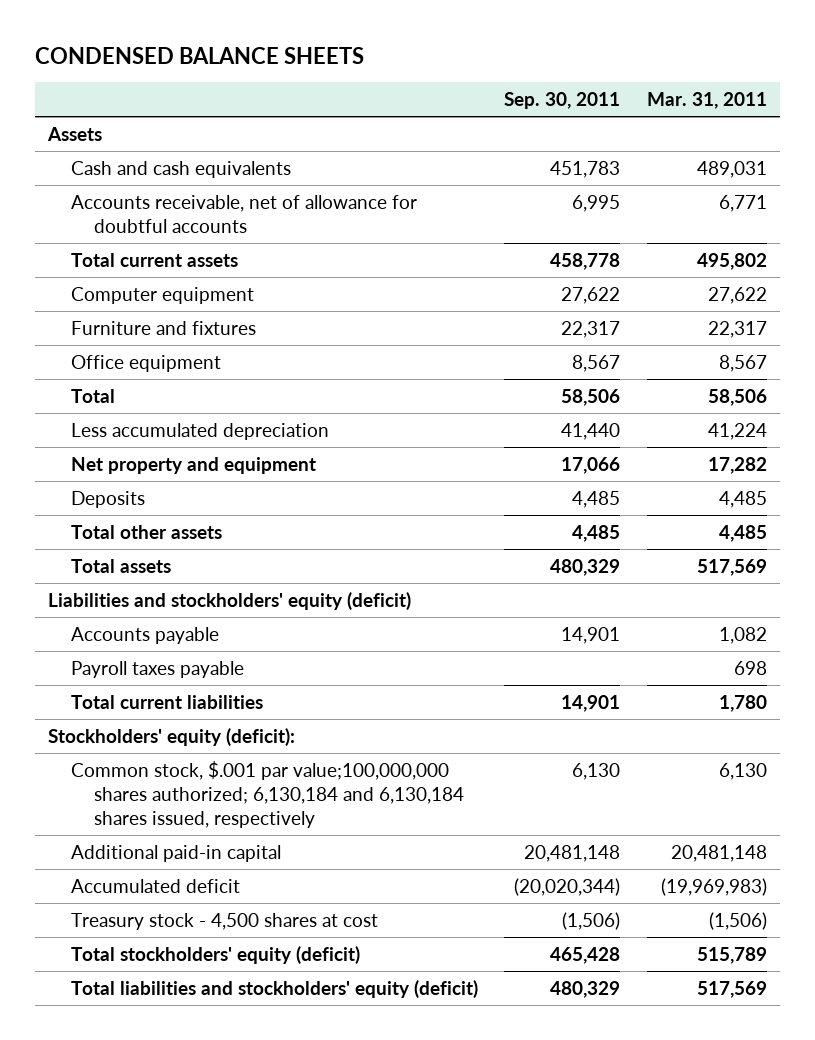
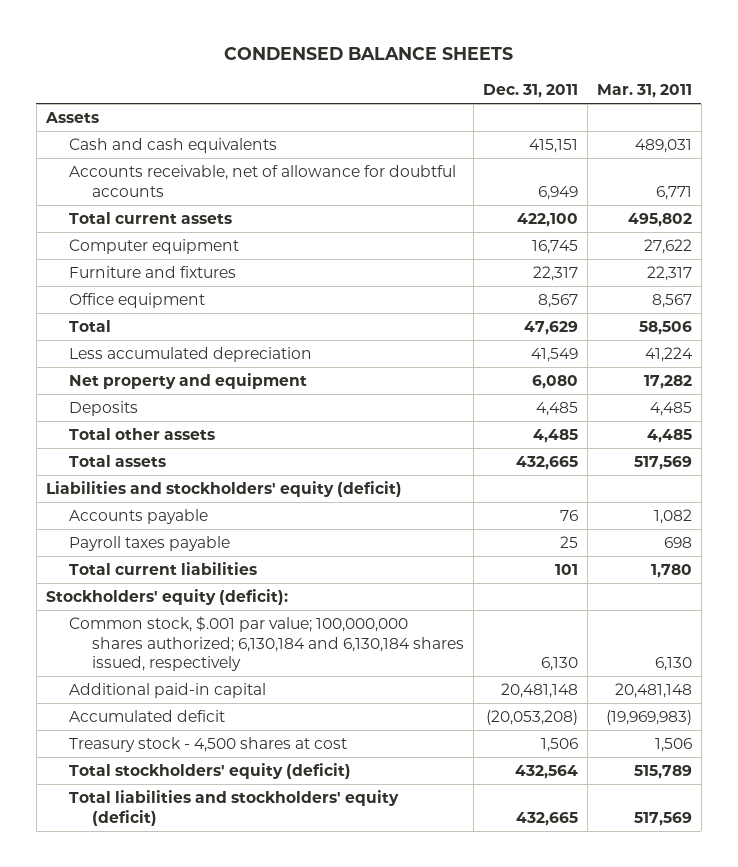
[504,92,621,110] Sep. 30, 2011 -> none
none -> [483,83,579,98] Dec. 31, 2011
[70,760,464,828] Common stock, $.001 par value;100,000,000 shares authorized; 6,130,184 and 6,130,184 shares issued, respectively -> [69,616,465,672] Common stock, $.001 par value; 100,000,000 shares authorized; 6,130,184 and 6,130,184 shares issued, respectively
[708,911,767,930] (1,506) -> [654,738,692,753] 1,506

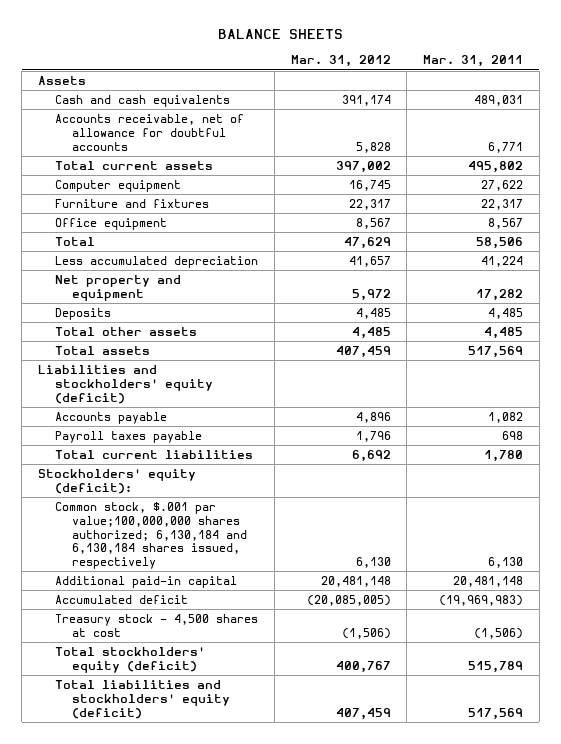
[223,47,513,61] CONDENSED BALANCE SHEETS -> [217,29,343,40] BALANCE SHEETS
[483,83,579,98] Dec. 31, 2011 -> none
none -> [290,55,391,68] Mar. 31, 2012
[69,616,465,672] Common stock, $.001 par value; 100,000,000 shares authorized; 6,130,184 and 6,130,184 shares issued, respectively -> [55,501,248,570] Common stock, $.001 par value;100,000,000 shares authorized; 6,130,184 and 6,130,184 shares issued, respectively
[654,738,692,753] 1,506 -> [474,627,524,639] (1,506)

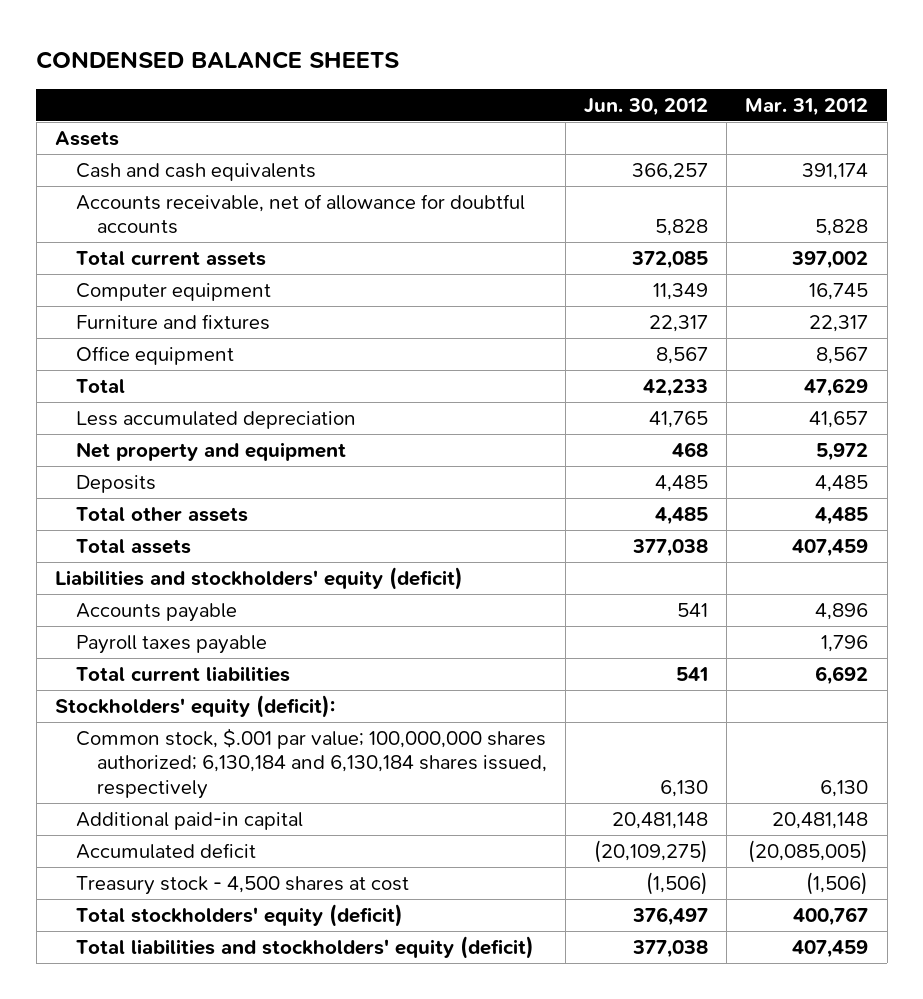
[217,29,343,40] BALANCE SHEETS -> [36,51,400,70] CONDENSED BALANCE SHEETS
[423,55,524,68] Mar. 31, 2011 -> none
none -> [584,98,709,117] Jun. 30, 2012
[55,501,248,570] Common stock, $.001 par value;100,000,000 shares authorized; 6,130,184 and 6,130,184 shares issued, respectively -> [76,727,548,799] Common stock, $.001 par value; 100,000,000 shares authorized; 6,130,184 and 6,130,184 shares issued, respectively

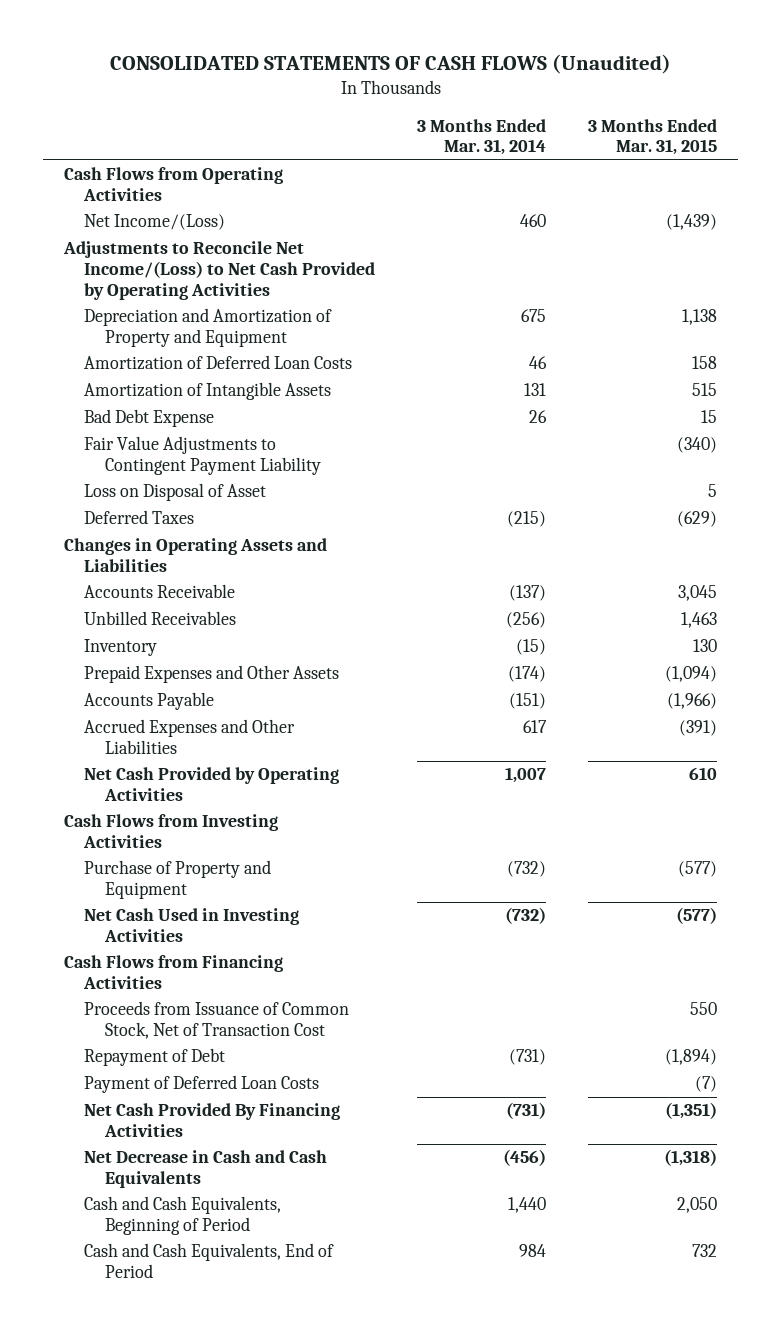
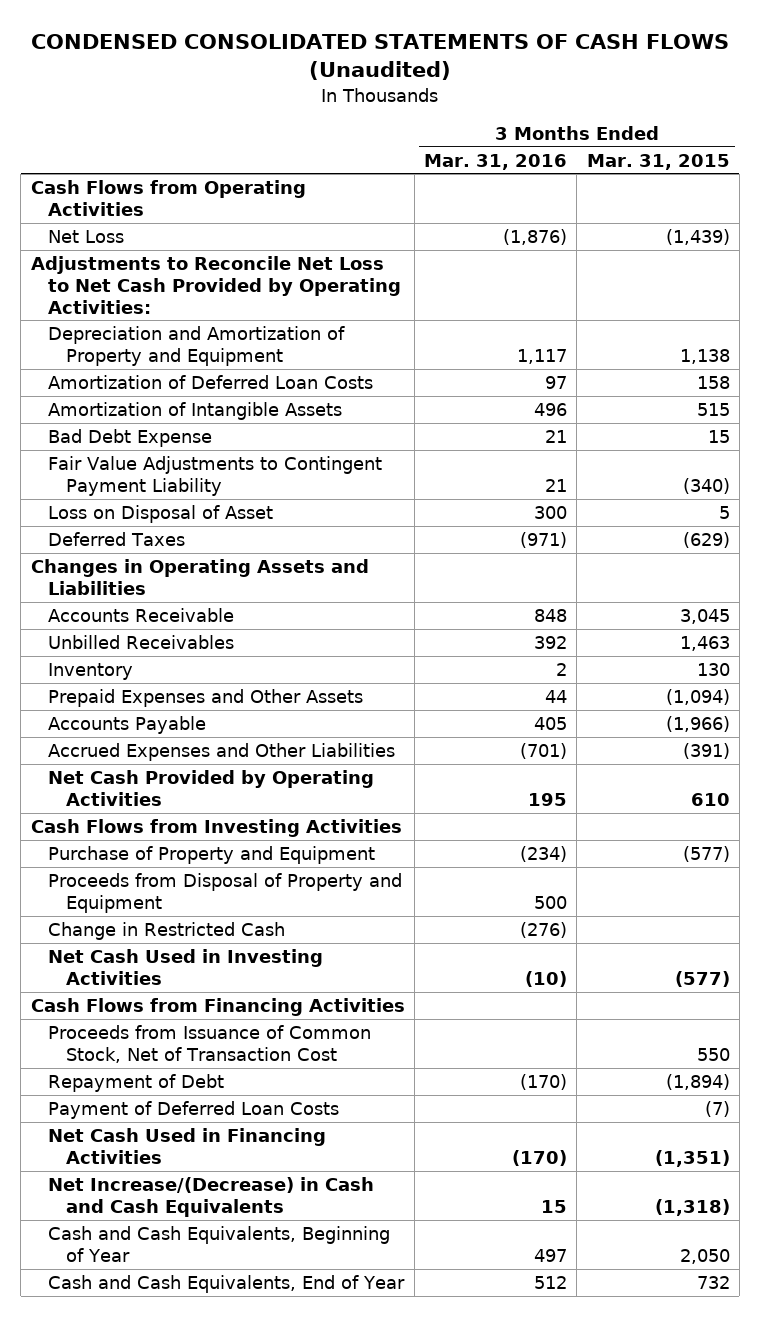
[109,54,671,75] CONSOLIDATED STATEMENTS OF CASH FLOWS (Unaudited) -> [31,33,730,81] CONDENSED CONSOLIDATED STATEMENTS OF CASH FLOWS (Unaudited)
[417,118,547,156] 3 Months Ended Mar. 31, 2014 -> none
none -> [424,153,568,170] Mar. 31, 2016
[84,214,226,231] Net Income/(Loss) -> [48,230,125,244] Net Loss
[62,241,376,300] Adjustments to Reconcile Net Income/(Loss) to Net Cash Provided by Operating Activities -> [30,256,402,314] Adjustments to Reconcile Net Loss to Net Cash Provided by Operating Activities:
none -> [48,873,403,913] Proceeds from Disposal of Property and Equipment
none -> [48,922,286,941] Change in Restricted Cash
[84,1103,341,1138] Net Cash Provided By Financing Activities -> [48,1128,327,1164] Net Cash Used in Financing Activities
[84,1150,328,1189] Net Decrease in Cash and Cash Equivalents -> [48,1177,375,1217] Net Increase/(Decrease) in Cash and Cash Equivalents
[84,1196,282,1236] Cash and Cash Equivalents, Beginning of Period -> [48,1226,391,1262] Cash and Cash Equivalents, Beginning of Year
[84,1243,335,1279] Cash and Cash Equivalents, End of Period -> [48,1275,406,1294] Cash and Cash Equivalents, End of Year

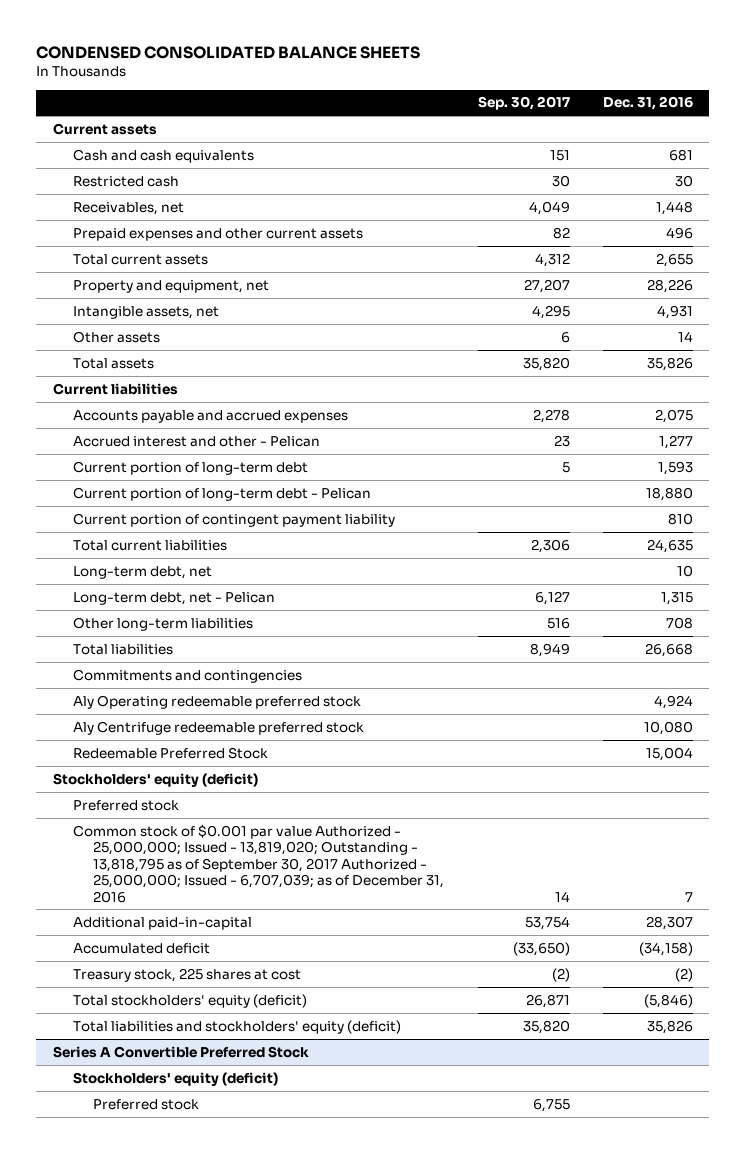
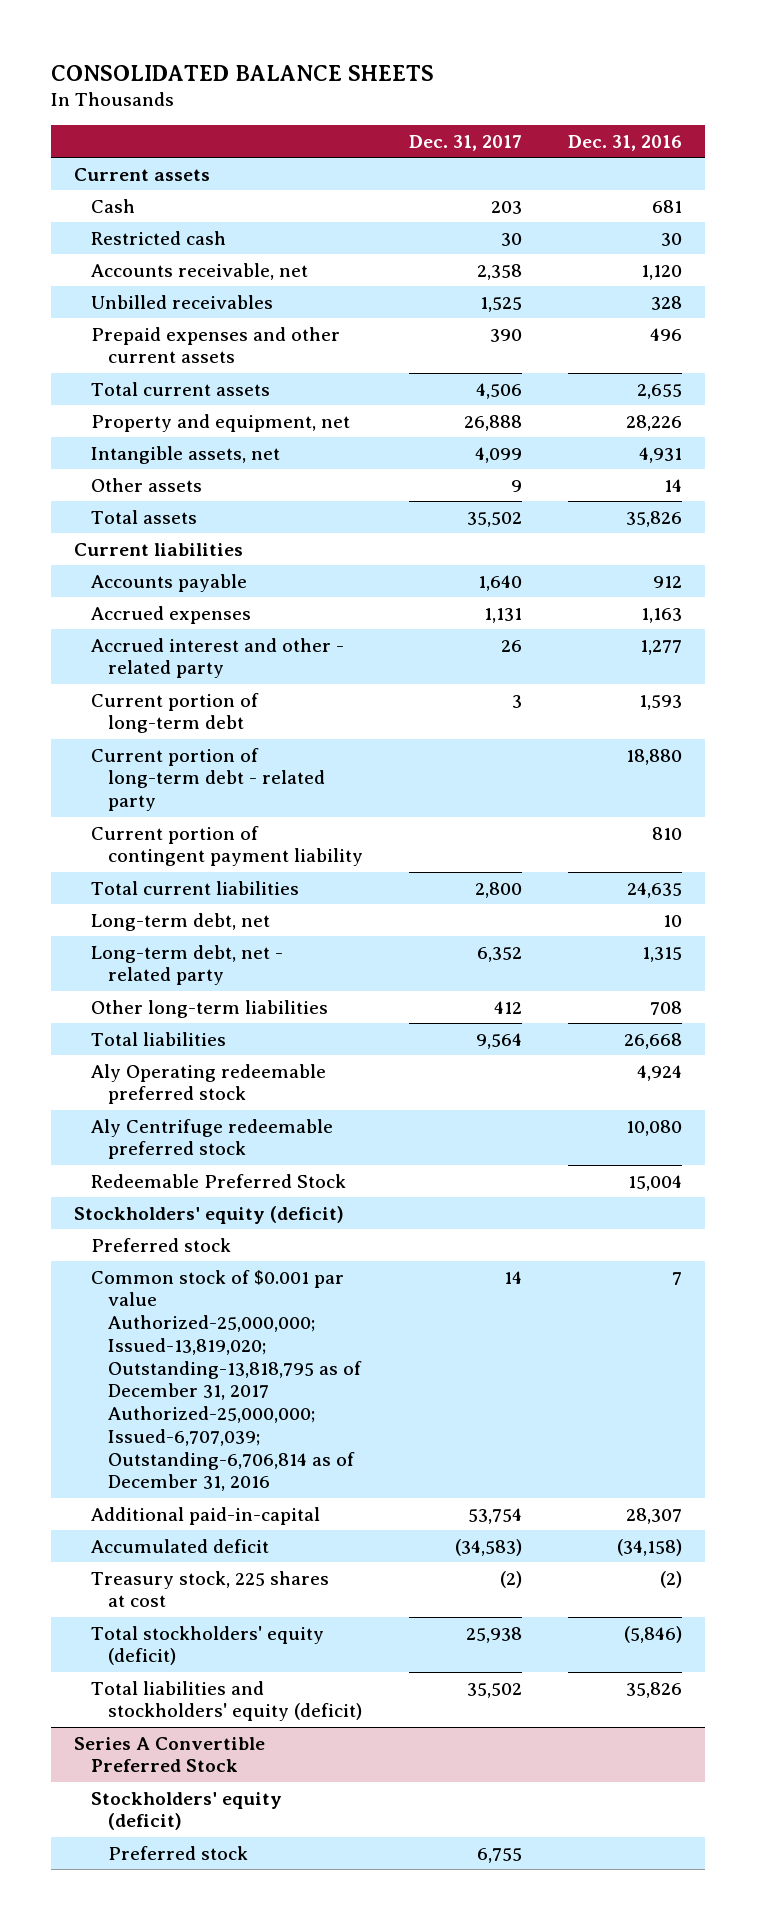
[36,45,421,59] CONDENSED CONSOLIDATED BALANCE SHEETS -> [51,64,435,81] CONSOLIDATED BALANCE SHEETS
[477,96,570,111] Sep. 30, 2017 -> none
none -> [409,134,523,151] Dec. 31, 2017
[73,148,255,163] Cash and cash equivalents -> [91,198,136,213] Cash
[73,201,185,215] Receivables, net -> [91,262,309,280] Accounts receivable, net
[655,200,693,215] 1,448 -> [641,264,683,280] 1,120
none -> [91,294,274,309] Unbilled receivables
[73,409,349,423] Accounts payable and accrued expenses -> none
none -> [91,573,248,592] Accounts payable
none -> [91,605,252,624] Accrued expenses
[73,435,321,447] Accrued interest and other - Pelican -> [91,637,345,679] Accrued interest and other - related party
[73,486,372,501] Current portion of long-term debt - Pelican -> [91,747,326,812] Current portion of long-term debt - related party
[73,591,276,605] Long-term debt, net - Pelican -> [91,944,284,986] Long-term debt, net - related party
[73,668,303,683] Commitments and contingencies -> none
[73,823,445,903] Common stock of $0.001 par value Authorized - 25,000,000; Issued - 13,819,020; Outstanding - 13,818,795 as of September 30, 2017 Authorized - 25,000,000; Issued - 6,707,039; as of December 31, 2016 -> [91,1269,363,1492] Common stock of $0.001 par value Authorized-25,000,000; Issued-13,819,020; Outstanding-13,818,795 as of December 31, 2017 Authorized-25,000,000; Issued-6,707,039; Outstanding-6,706,814 as of December 31, 2016

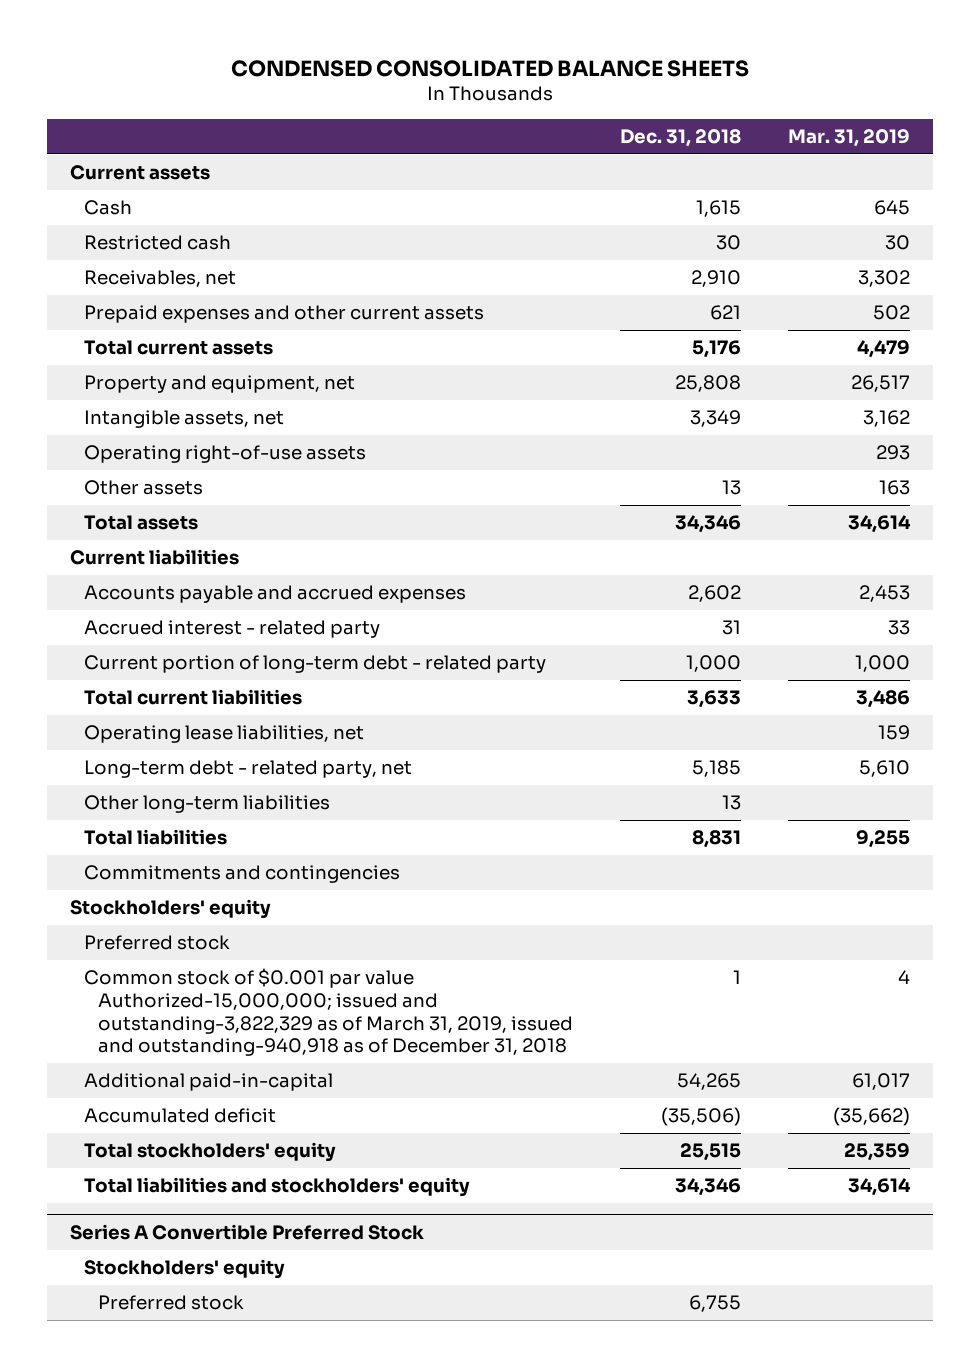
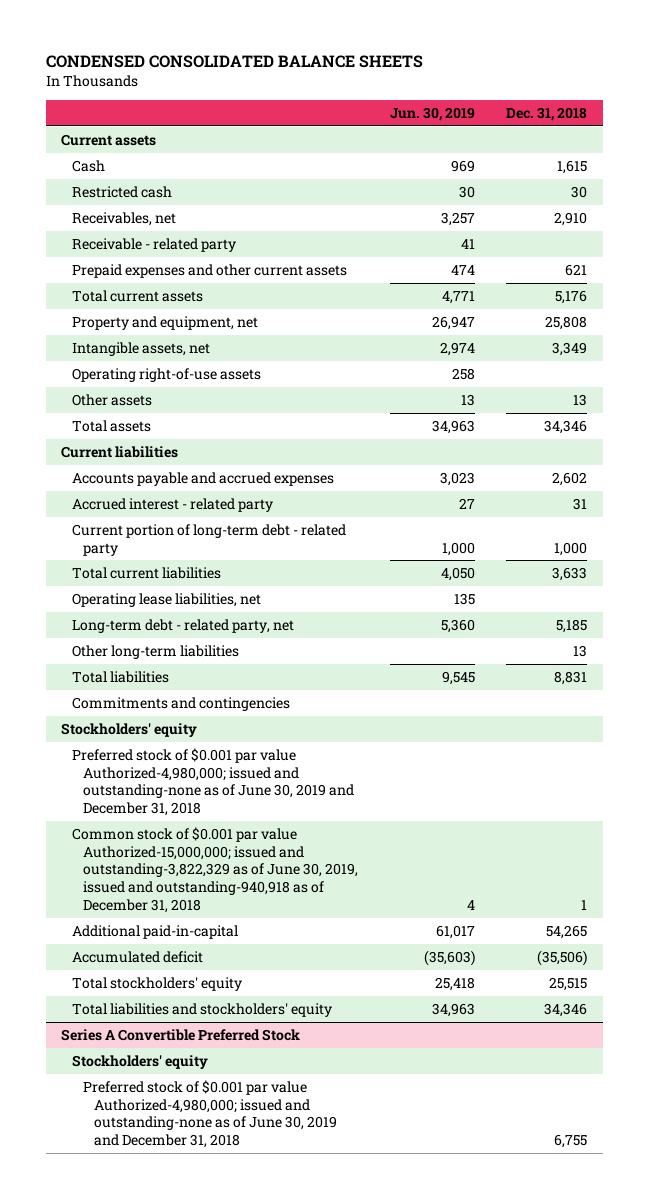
[787,129,910,148] Mar. 31, 2019 -> none
none -> [389,106,475,121] Jun. 30, 2019
none -> [72,237,237,252] Receivable - related party
[84,935,231,951] Preferred stock -> [72,747,355,816] Preferred stock of $0.001 par value Authorized-4,980,000; issued and outstanding-none as of June 30, 2019 and December 31, 2018
[84,968,573,1057] Common stock of $0.001 par value Authorized-15,000,000; issued and outstanding-3,822,329 as of March 31, 2019, issued and outstanding-940,918 as of December 31, 2018 -> [72,826,359,913] Common stock of $0.001 par value Authorized-15,000,000; issued and outstanding-3,822,329 as of June 30, 2019, issued and outstanding-940,918 as of December 31, 2018
[97,1295,244,1311] Preferred stock -> [83,1079,338,1148] Preferred stock of $0.001 par value Authorized-4,980,000; issued and outstanding-none as of June 30, 2019 and December 31, 2018

